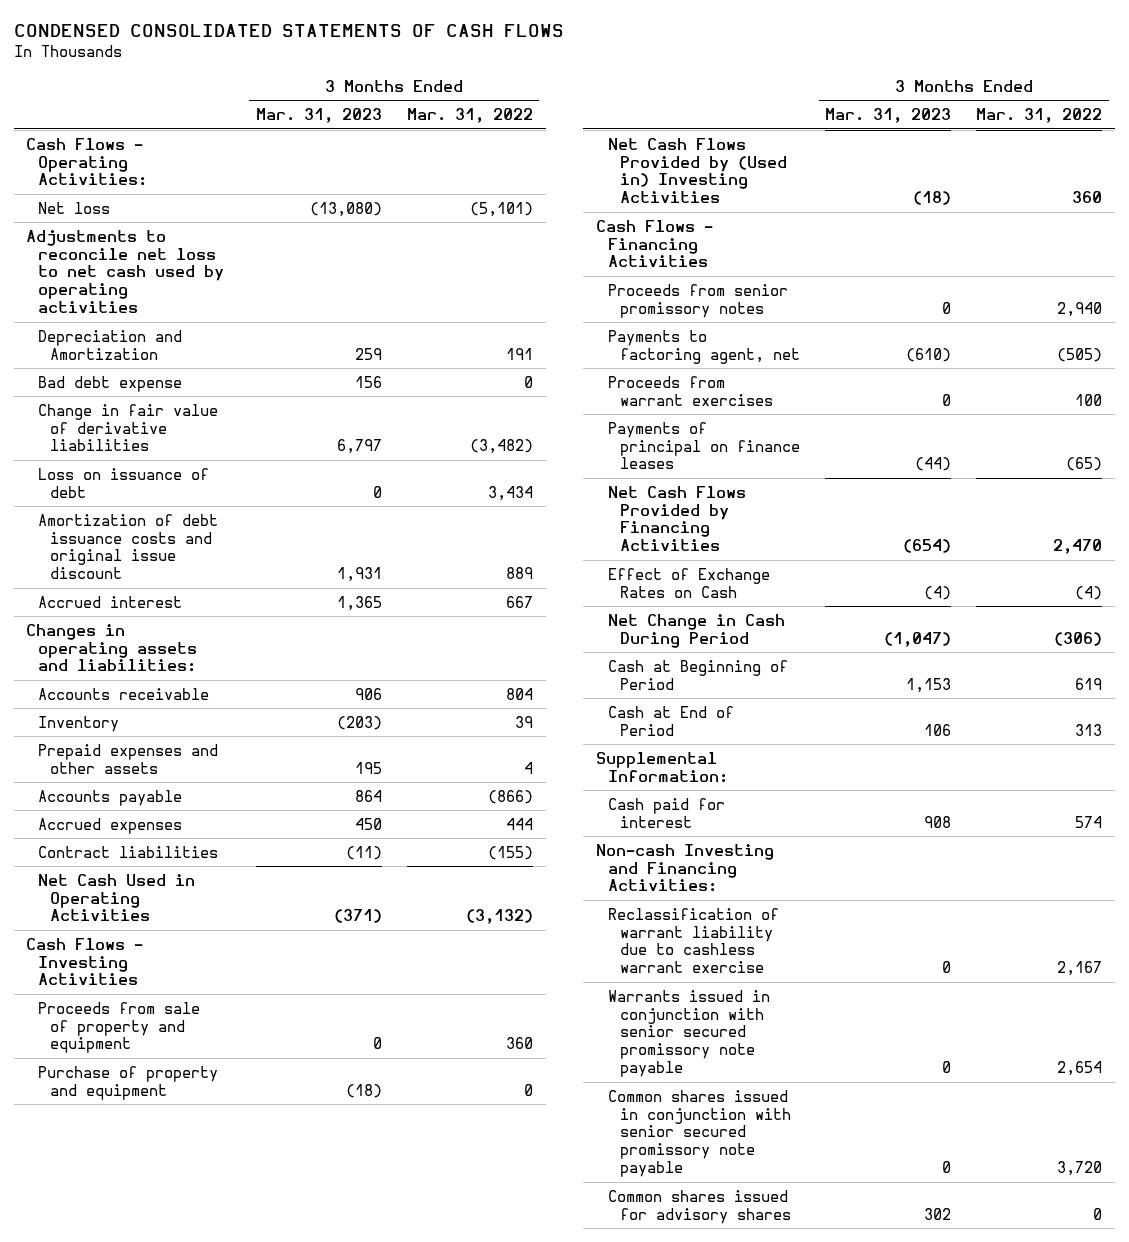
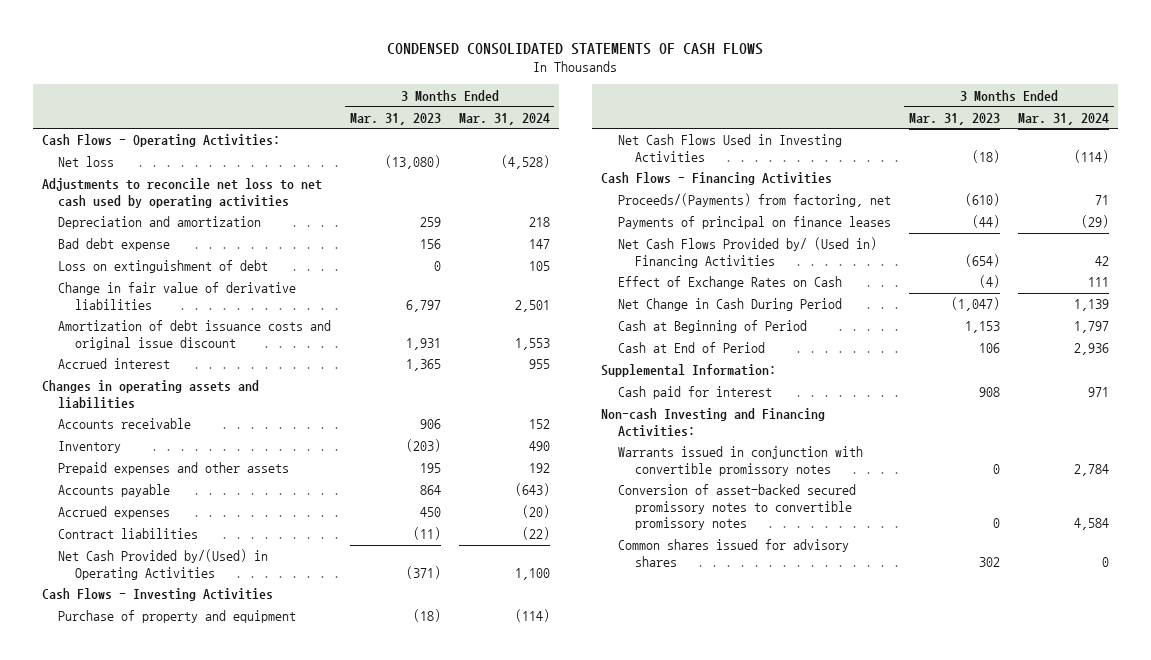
[407,108,534,124] Mar. 31, 2022 -> none
none -> [458,112,550,125] Mar. 31, 2024
[38,329,183,360] Depreciation and Amortization -> [58,216,262,230] Depreciation and amortization
none -> [58,260,269,274] Loss on extinguishment of debt
[38,467,210,498] Loss on issuance of debt -> none
[26,623,198,673] Changes in operating assets and liabilities: -> [41,380,259,409] Changes in operating assets and liabilities
[38,873,196,922] Net Cash Used in Operating Activities -> [58,549,269,580] Net Cash Provided by/(Used) in Operating Activities
[38,1001,201,1054] Proceeds from sale of property and equipment -> none
[607,137,787,204] Net Cash Flows Provided by (Used in) Investing Activities -> [617,134,842,162] Net Cash Flows Used in Investing Activities
[607,283,788,318] Proceeds from senior promissory notes -> none
[607,375,773,406] Proceeds from warrant exercises -> none
[607,329,800,364] Payments to factoring agent, net -> [617,193,891,208] Proceeds/(Payments) from factoring, net
[607,485,746,552] Net Cash Flows Provided by Financing Activities -> [617,237,877,268] Net Cash Flows Provided by/ (Used in) Financing Activities
[607,907,779,974] Reclassification of warrant liability due to cashless warrant exercise -> none
[607,1089,791,1177] Common shares issued in conjunction with senior secured promissory note payable -> none
[607,989,770,1077] Warrants issued in conjunction with senior secured promissory note payable -> [617,446,863,476] Warrants issued in conjunction with convertible promissory notes
none -> [617,484,856,531] Conversion of asset-backed secured promissory notes to convertible promissory notes

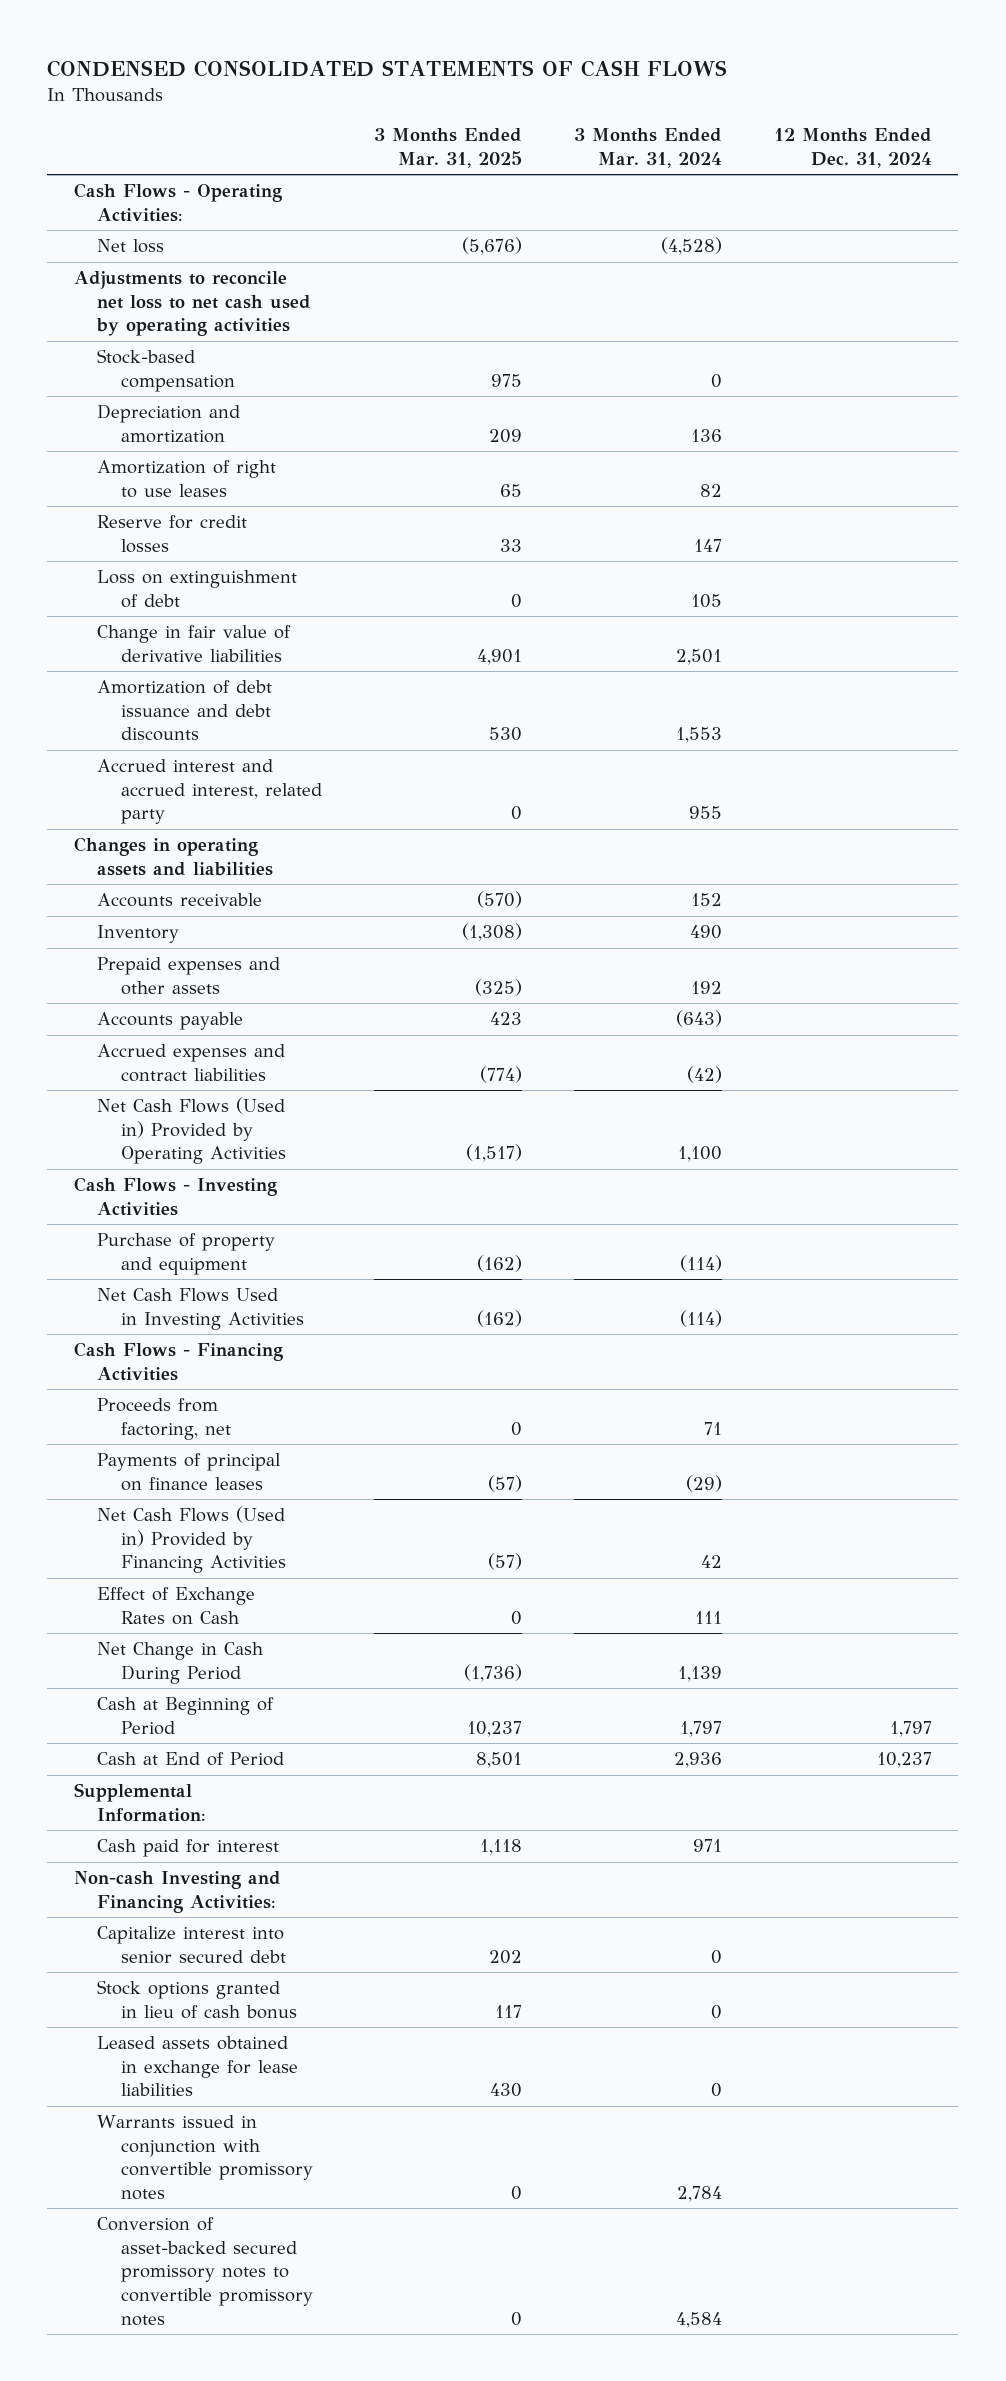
[349,112,441,125] Mar. 31, 2023 -> none
none -> [373,128,522,168] 3 Months Ended Mar. 31, 2025
none -> [774,128,933,168] 12 Months Ended Dec. 31, 2024
none -> [97,349,235,392] Stock-based compensation
[528,217,550,228] 218 -> [691,428,723,442] 136
none -> [97,460,277,498] Amortization of right to use leases
[58,238,171,252] Bad debt expense -> [97,515,248,553] Reserve for credit losses
[58,320,332,350] Amortization of debt issuance costs and original issue discount -> [97,680,273,742] Amortization of debt issuance and debt discounts
[58,358,171,370] Accrued interest -> [97,759,322,825] Accrued interest and accrued interest, related party
[58,528,199,540] Contract liabilities -> none
[58,506,171,520] Accrued expenses -> [97,1044,286,1082] Accrued expenses and contract liabilities
[521,505,550,519] (20) -> [687,1065,723,1083] (42)
[58,549,269,580] Net Cash Provided by/(Used) in Operating Activities -> [97,1097,286,1165] Net Cash Flows (Used in) Provided by Operating Activities
[617,193,891,208] Proceeds/(Payments) from factoring, net -> [97,1398,231,1440] Proceeds from factoring, net
[617,237,877,268] Net Cash Flows Provided by/ (Used in) Financing Activities -> [97,1506,286,1574] Net Cash Flows (Used in) Provided by Financing Activities
none -> [97,1926,286,1964] Capitalize interest into senior secured debt
none -> [97,1980,297,2019] Stock options granted in lieu of cash bonus
none -> [97,2036,298,2097] Leased assets obtained in exchange for lease liabilities
[617,539,849,567] Common shares issued for advisory shares -> none

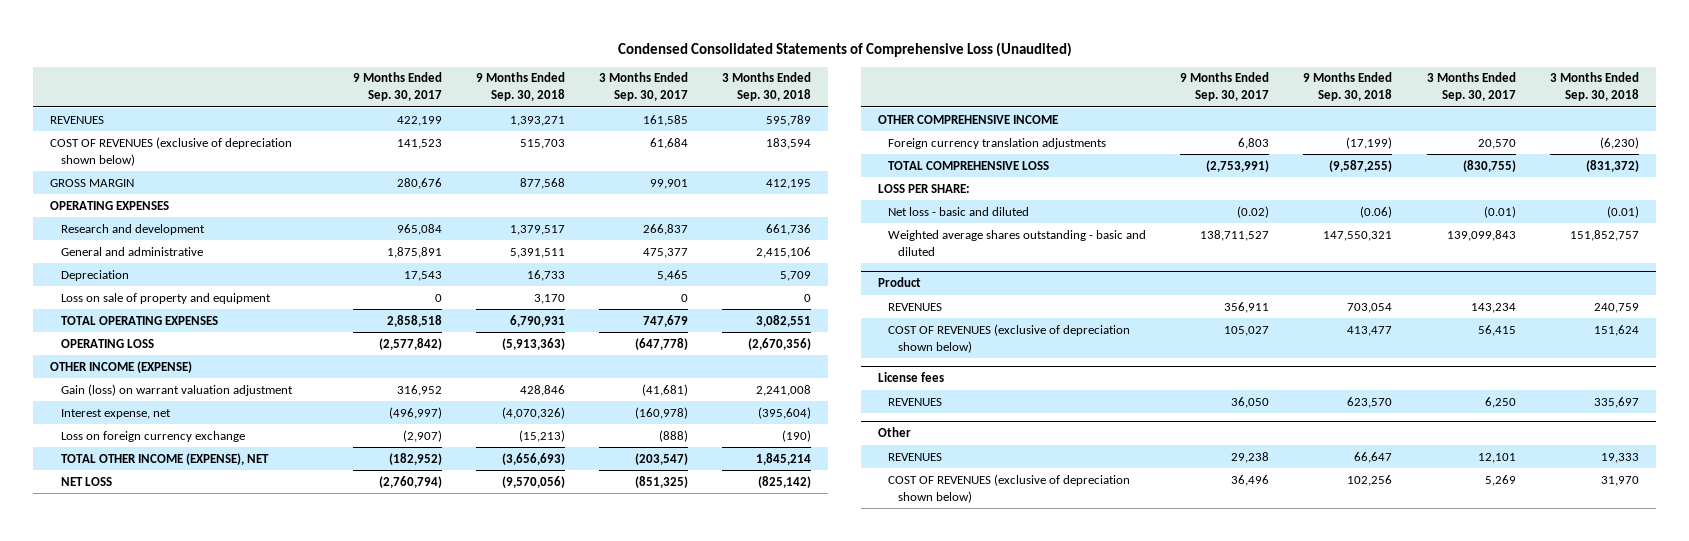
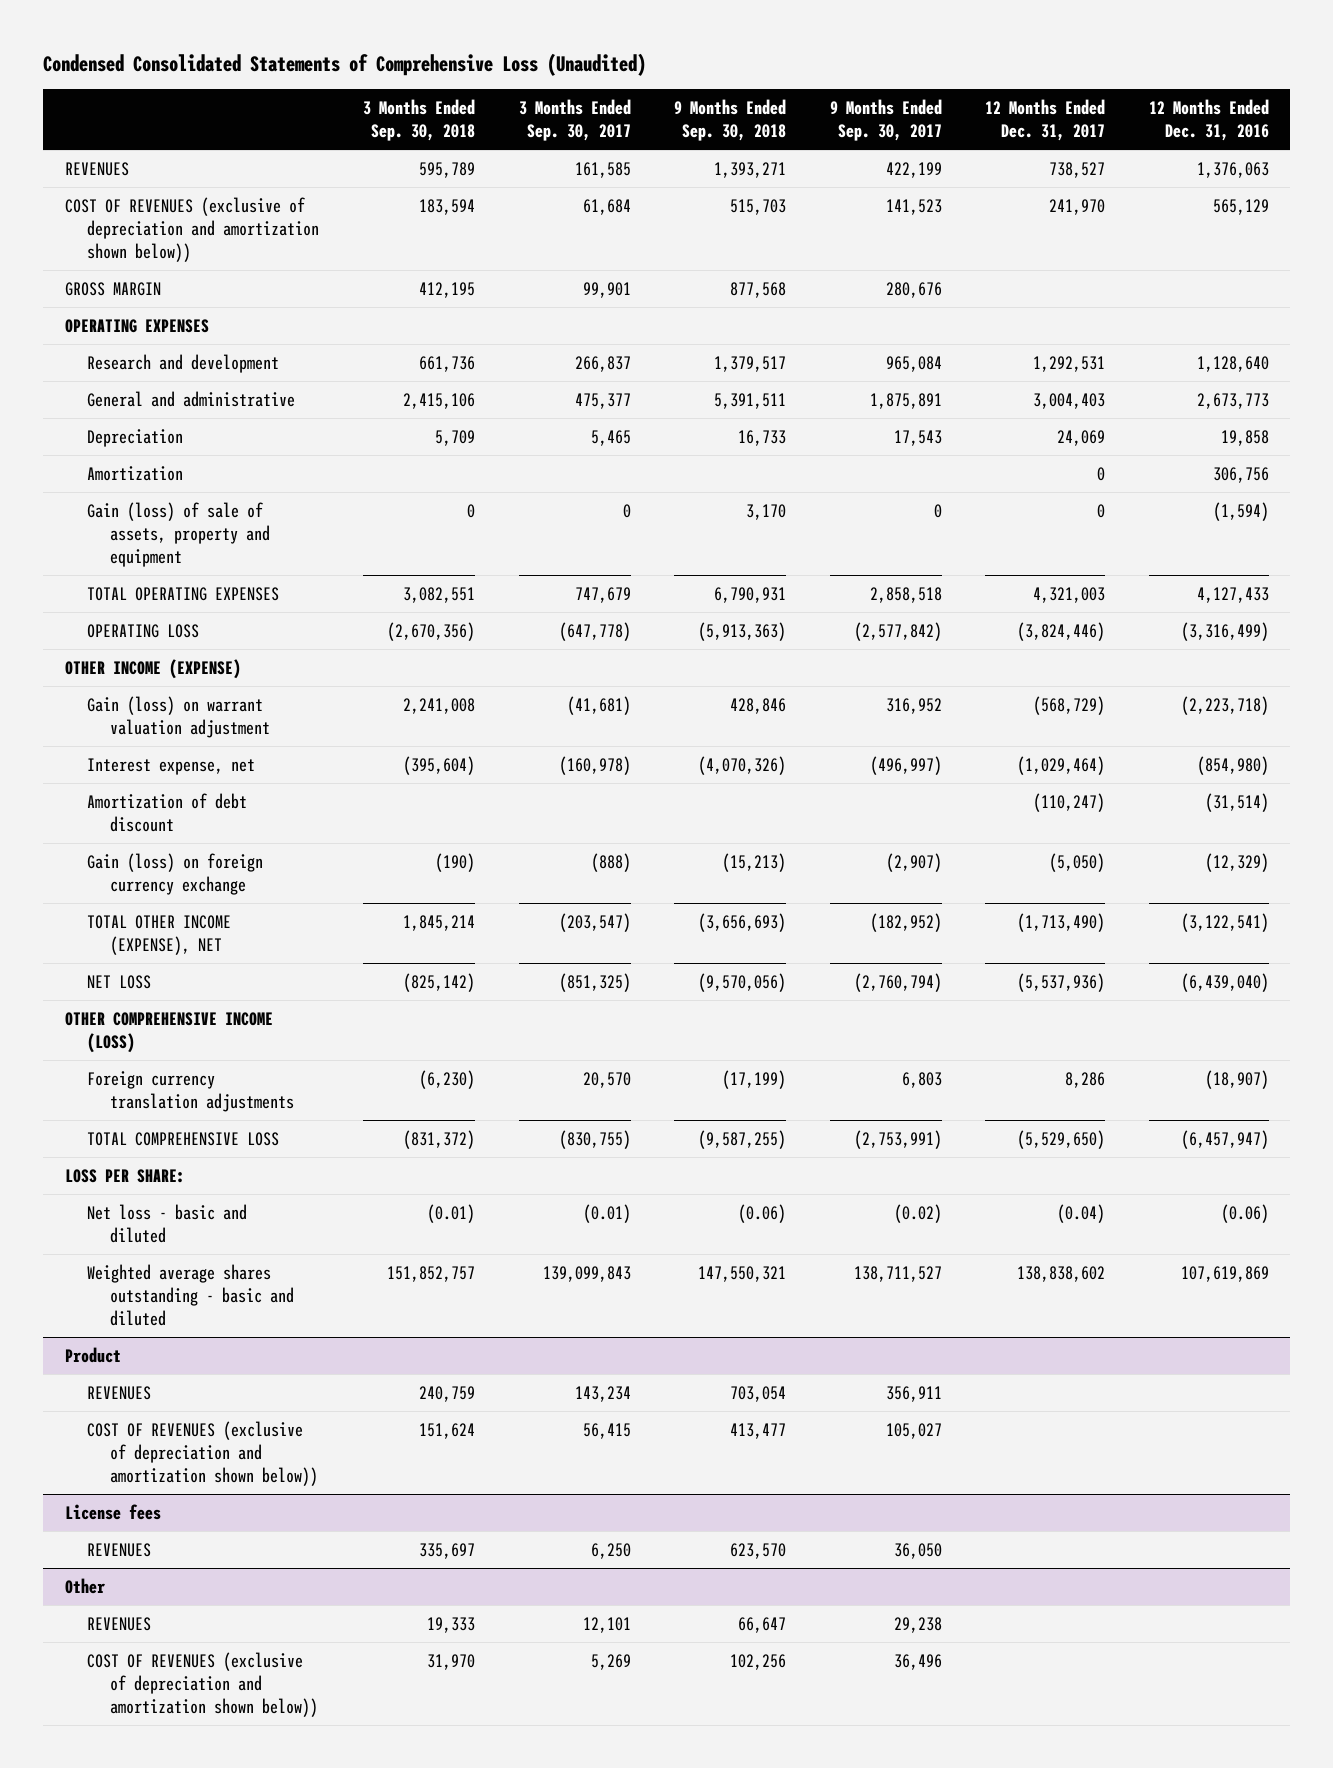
none -> [985,98,1106,141] 12 Months Ended Dec. 31, 2017
none -> [1148,98,1269,141] 12 Months Ended Dec. 31, 2016
[50,136,293,166] COST OF REVENUES (exclusive of depreciation shown below) -> [64,196,320,262] COST OF REVENUES (exclusive of depreciation and amortization shown below))
none -> [87,465,184,481] Amortization
[60,292,271,304] Loss on sale of property and equipment -> [87,501,271,567] Gain (loss) of sale of assets, property and equipment
none -> [87,792,248,832] Amortization of debt discount
[60,430,245,442] Loss on foreign currency exchange -> [87,852,264,895] Gain (loss) on foreign currency exchange
[877,114,1058,124] OTHER COMPREHENSIVE INCOME -> [64,1011,273,1053] OTHER COMPREHENSIVE INCOME (LOSS)
[888,323,1131,353] COST OF REVENUES (exclusive of depreciation shown below) -> [87,1420,319,1486] COST OF REVENUES (exclusive of depreciation and amortization shown below))
[888,473,1131,503] COST OF REVENUES (exclusive of depreciation shown below) -> [87,1651,319,1717] COST OF REVENUES (exclusive of depreciation and amortization shown below))

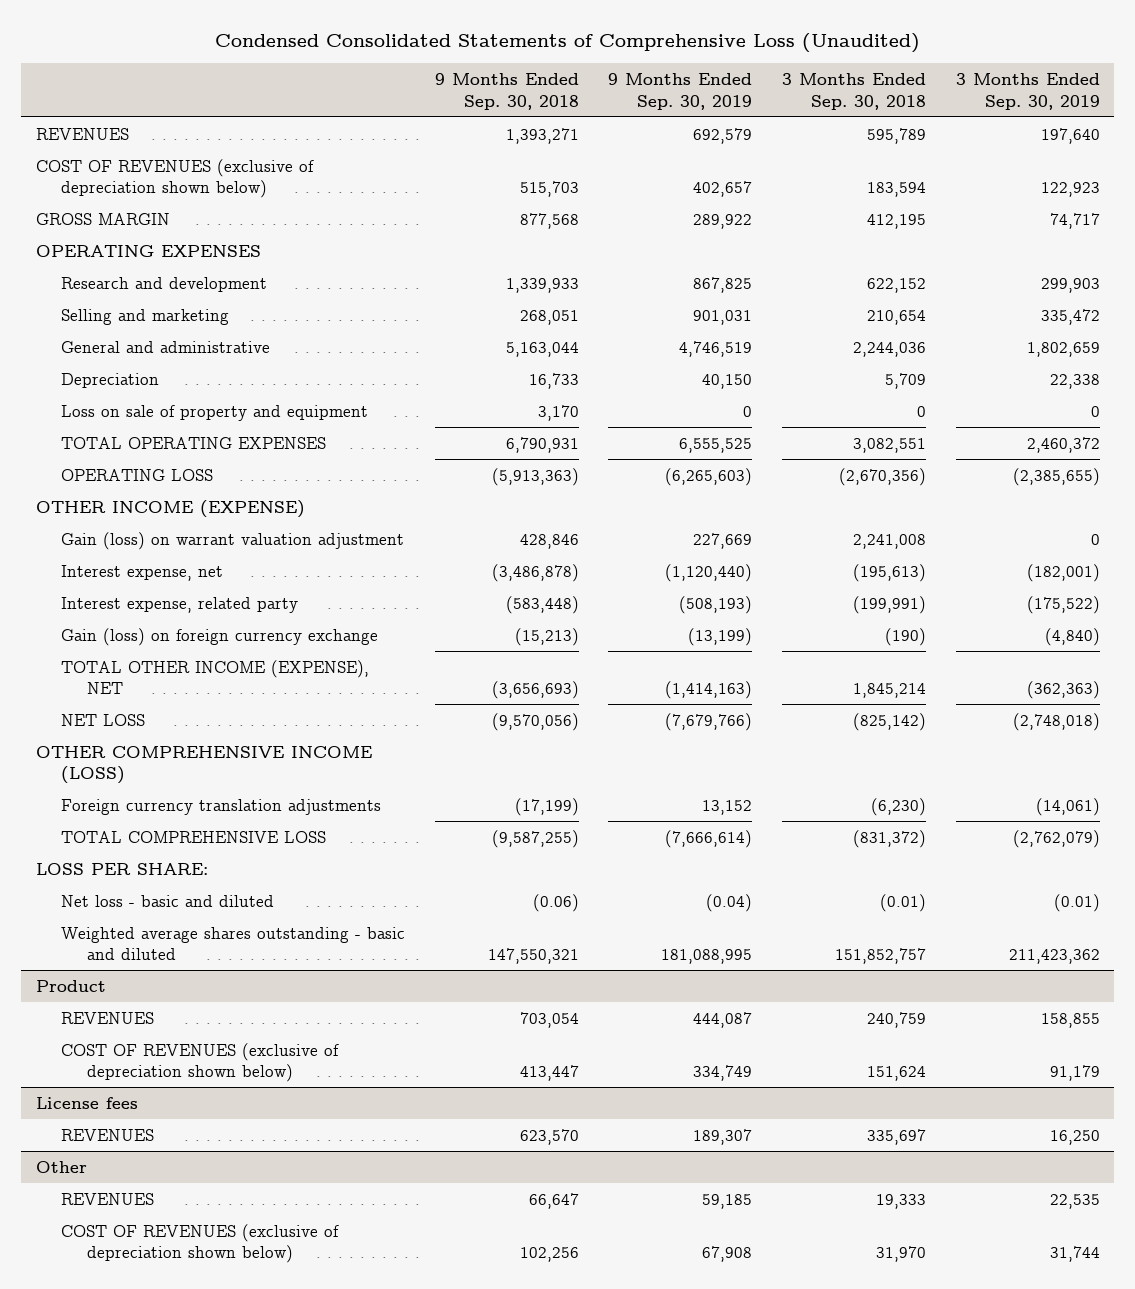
[518,98,631,141] 3 Months Ended Sep. 30, 2017 -> none
[829,98,942,141] 9 Months Ended Sep. 30, 2017 -> none
[985,98,1106,141] 12 Months Ended Dec. 31, 2017 -> none
[1148,98,1269,141] 12 Months Ended Dec. 31, 2016 -> none
none -> [608,73,753,110] 9 Months Ended Sep. 30, 2019
none -> [955,73,1100,110] 3 Months Ended Sep. 30, 2019
[64,196,320,262] COST OF REVENUES (exclusive of depreciation and amortization shown below)) -> [35,158,314,199] COST OF REVENUES (exclusive of depreciation shown below)
[419,355,476,372] 661,736 -> [867,277,927,293] 622,152
[714,355,787,372] 1,379,517 -> [505,277,579,293] 1,339,933
none -> [61,308,230,325] Selling and marketing
[403,392,476,409] 2,415,106 -> [853,341,927,357] 2,244,036
[714,392,787,409] 5,391,511 -> [505,341,579,357] 5,163,044
[87,465,184,481] Amortization -> none
[87,501,271,567] Gain (loss) of sale of assets, property and equipment -> [61,404,369,421] Loss on sale of property and equipment
[87,792,248,832] Amortization of debt discount -> none
[403,755,476,775] (395,604) -> [853,563,927,582] (195,613)
[698,755,787,775] (4,070,326) -> [491,563,579,582] (3,486,878)
none -> [61,596,299,613] Interest expense, related party
[87,1420,319,1486] COST OF REVENUES (exclusive of depreciation and amortization shown below)) -> [61,1042,340,1083] COST OF REVENUES (exclusive of depreciation shown below)
[730,1422,787,1439] 413,477 -> [519,1065,579,1082] 413,447
[87,1651,319,1717] COST OF REVENUES (exclusive of depreciation and amortization shown below)) -> [61,1223,340,1264] COST OF REVENUES (exclusive of depreciation shown below)

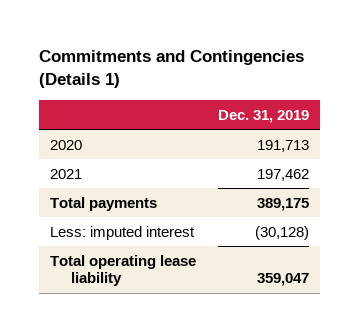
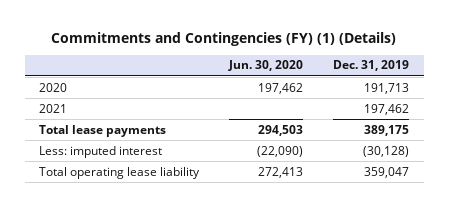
[39,50,305,89] Commitments and Contingencies (Details 1) -> [51,31,397,46] Commitments and Contingencies (FY) (1) (Details)
none -> [228,60,304,72] Jun. 30, 2020
[50,196,158,211] Total payments -> [39,124,167,137] Total lease payments

